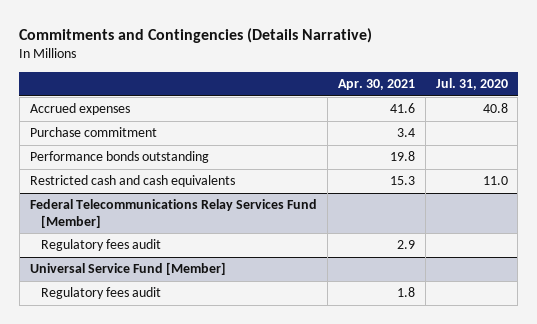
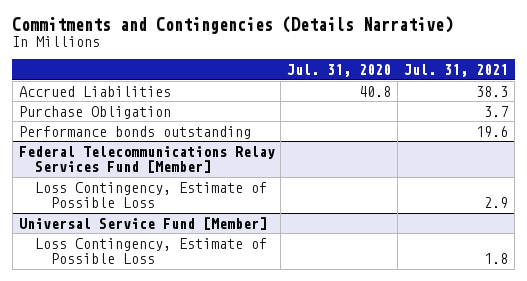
[337,78,415,90] Apr. 30, 2021 -> none
none -> [404,64,509,78] Jul. 31, 2021
[29,103,130,116] Accrued expenses -> [18,85,171,97] Accrued Liabilities
[29,127,157,138] Purchase commitment -> [18,105,171,119] Purchase Obligation
[29,175,235,188] Restricted cash and cash equivalents -> none
[41,239,162,252] Regulatory fees audit -> [34,181,267,209] Loss Contingency, Estimate of Possible Loss
[41,287,162,300] Regulatory fees audit -> [34,237,267,265] Loss Contingency, Estimate of Possible Loss

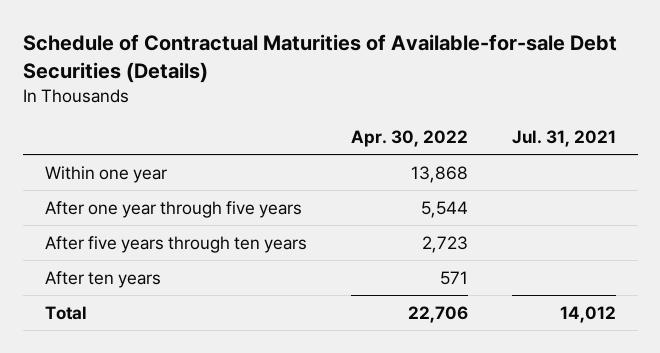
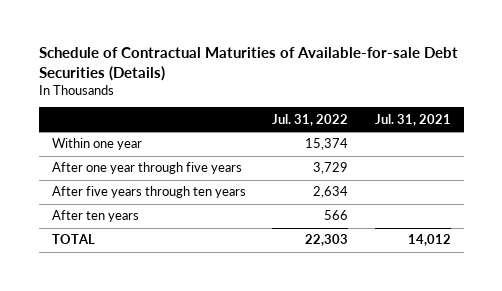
[350,129,468,147] Apr. 30, 2022 -> none
none -> [272,113,349,126] Jul. 31, 2022
[44,305,87,320] Total -> [51,234,95,245] TOTAL

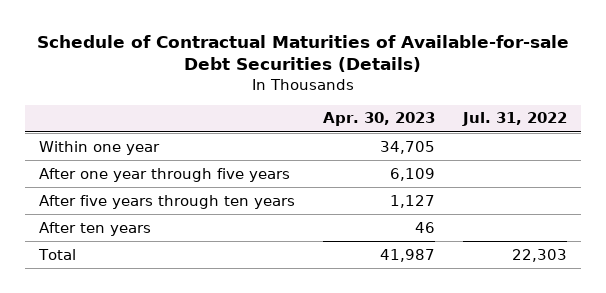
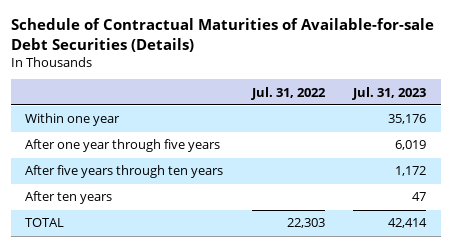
[322,112,435,127] Apr. 30, 2023 -> none
none -> [352,86,427,100] Jul. 31, 2023
[37,248,76,260] Total -> [24,218,64,228] TOTAL

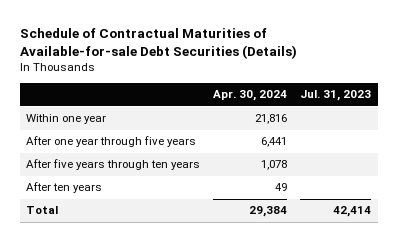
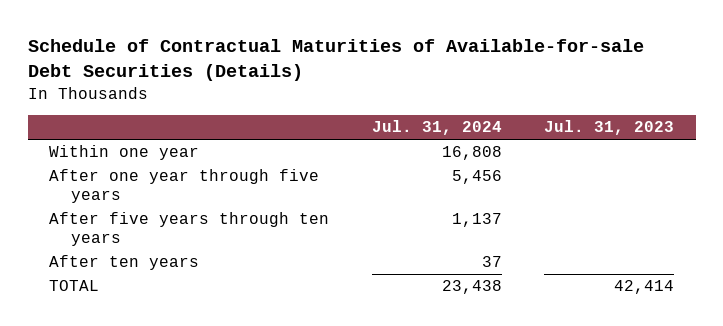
[213,90,288,102] Apr. 30, 2024 -> none
none -> [371,120,502,136] Jul. 31, 2024
[26,206,59,215] Total -> [48,280,99,292] TOTAL

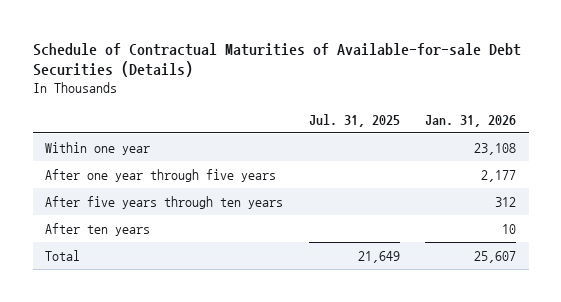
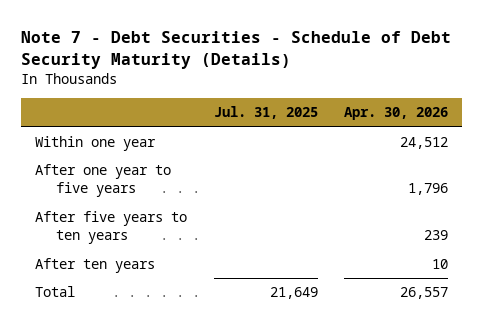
[32,42,521,78] Schedule of Contractual Maturities of Available-for-sale Debt Securities (Details) -> [21,31,452,70] Note 7 - Debt Securities - Schedule of Debt Security Maturity (Details)
[424,114,516,127] Jan. 31, 2026 -> none
none -> [344,107,449,121] Apr. 30, 2026
[45,168,277,182] After one year through five years -> [34,164,171,198] After one year to five years
[45,195,284,209] After five years through ten years -> [34,211,187,245] After five years to ten years

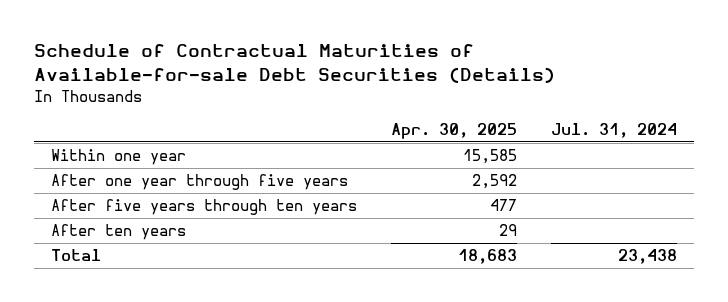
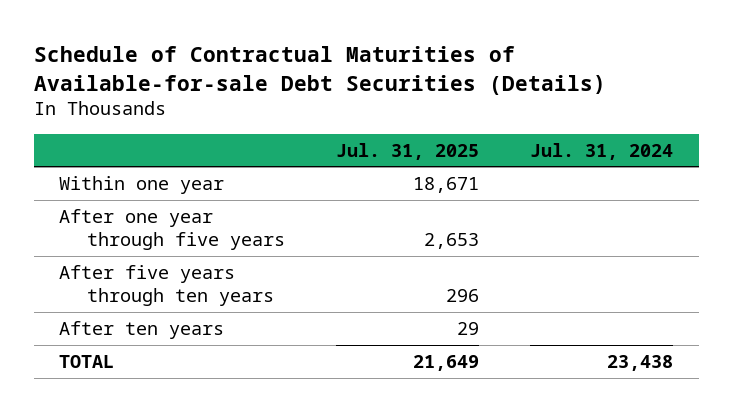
[390,123,517,140] Apr. 30, 2025 -> none
none -> [335,142,479,160] Jul. 31, 2025
[50,249,101,262] Total -> [59,354,115,368] TOTAL

